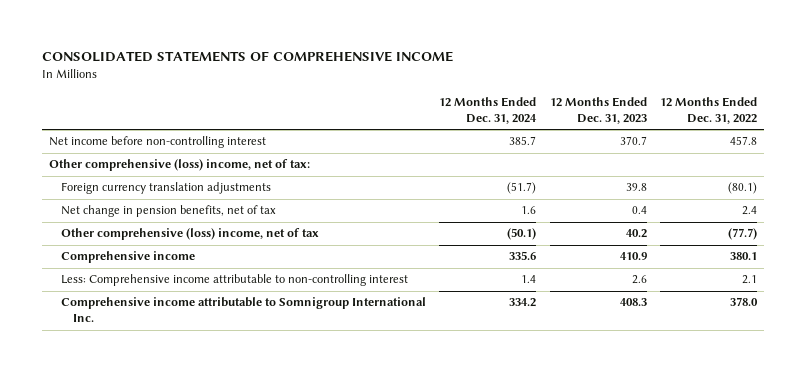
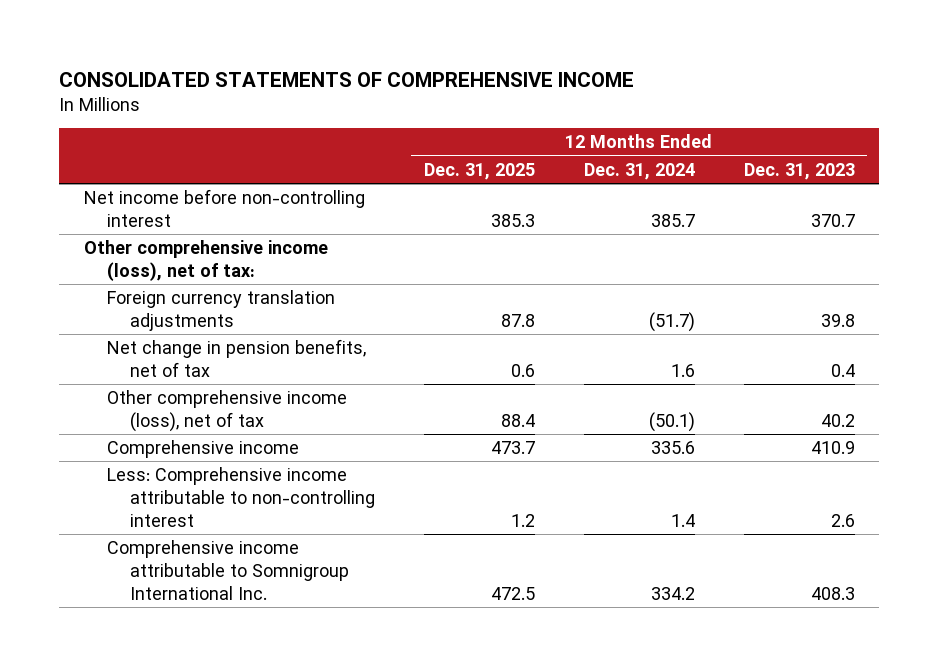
[660,96,758,124] 12 Months Ended Dec. 31, 2022 -> none
none -> [423,162,535,180] Dec. 31, 2025
[49,159,311,172] Other comprehensive (loss) income, net of tax: -> [83,240,328,281] Other comprehensive income (loss), net of tax:
[60,228,319,241] Other comprehensive (loss) income, net of tax -> [106,390,347,432] Other comprehensive income (loss), net of tax

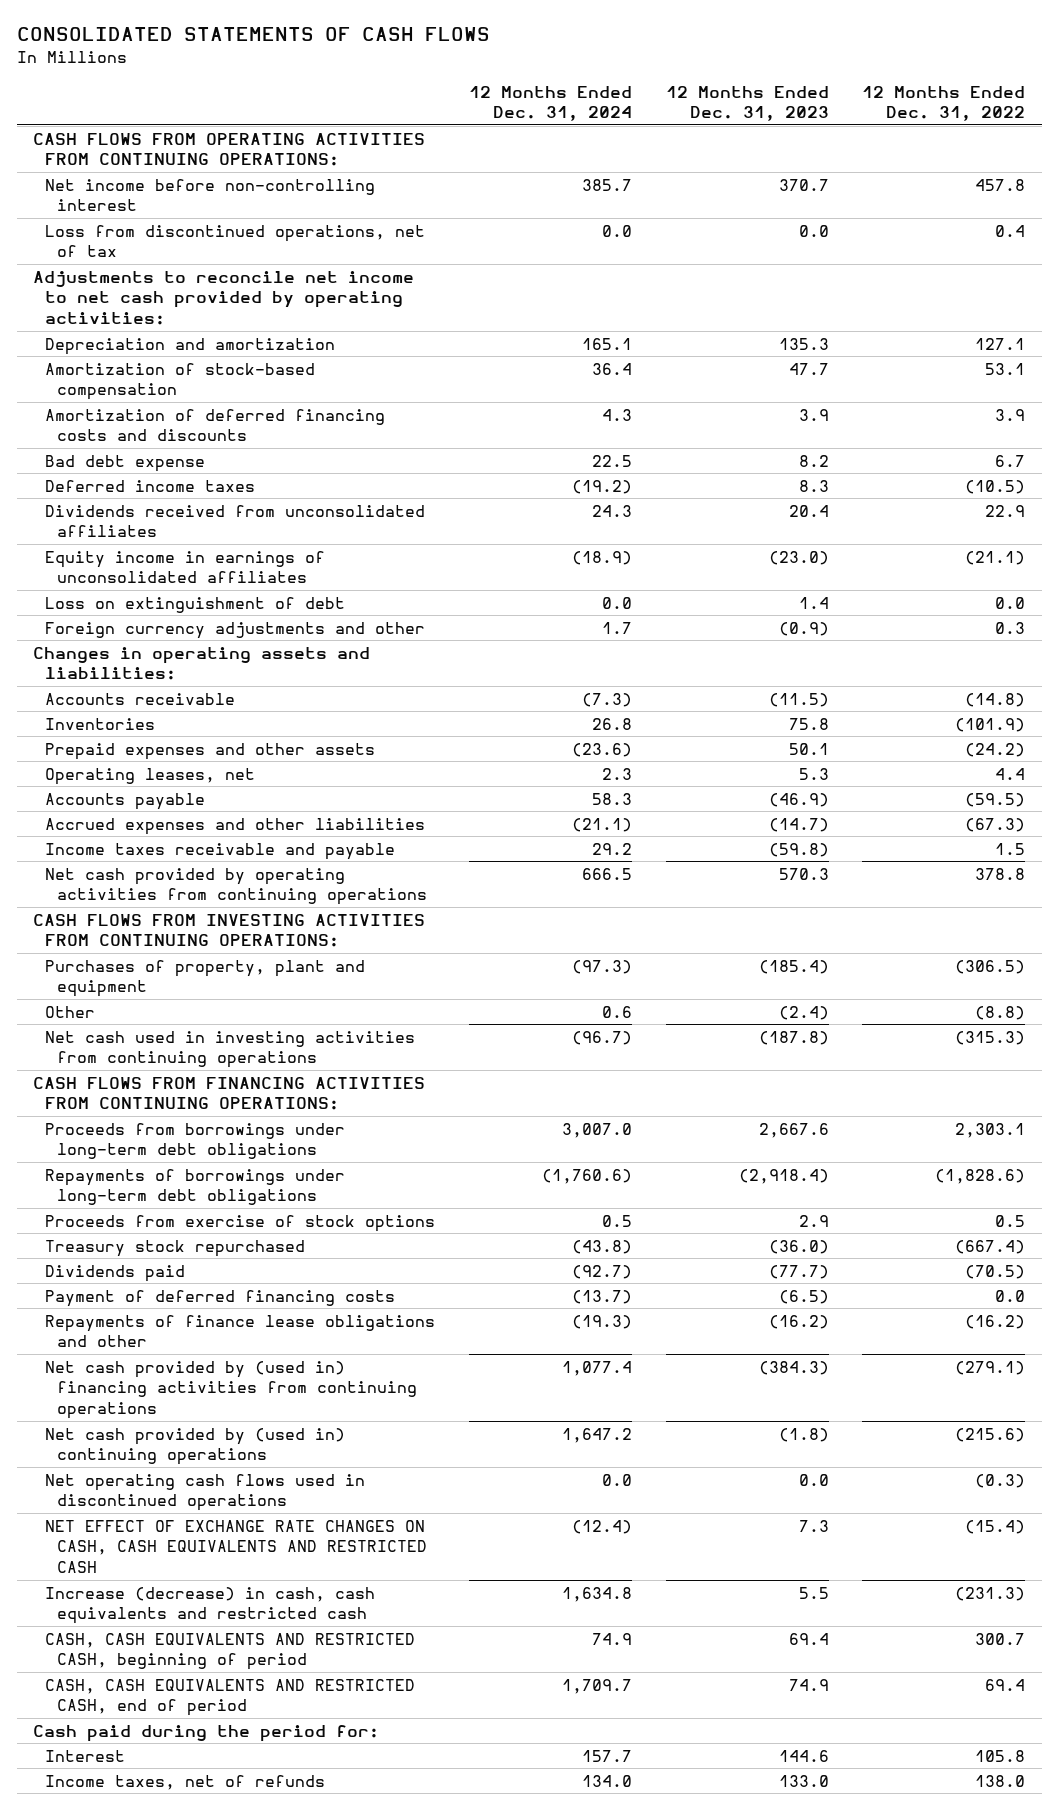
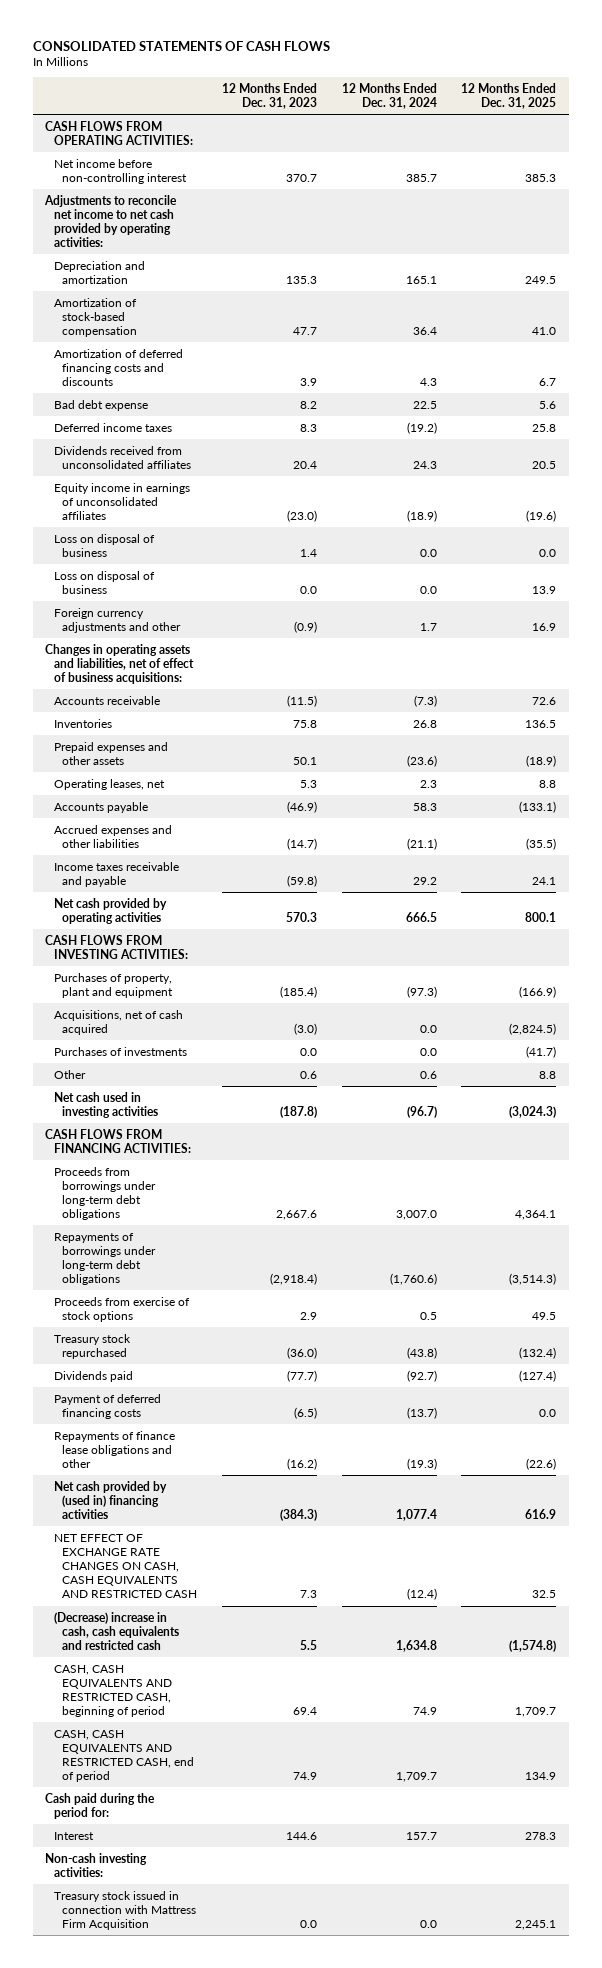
[862,85,1026,122] 12 Months Ended Dec. 31, 2022 -> none
none -> [461,82,557,110] 12 Months Ended Dec. 31, 2025
[33,132,426,167] CASH FLOWS FROM OPERATING ACTIVITIES FROM CONTINUING OPERATIONS: -> [45,120,193,145] CASH FLOWS FROM OPERATING ACTIVITIES:
[45,224,426,258] Loss from discontinued operations, net of tax -> none
[45,596,346,613] Loss on extinguishment of debt -> [53,533,155,557] Loss on disposal of business
none -> [53,570,155,594] Loss on disposal of business
[33,646,371,681] Changes in operating assets and liabilities: -> [45,643,194,684] Changes in operating assets and liabilities, net of effect of business acquisitions:
[45,867,428,906] Net cash provided by operating activities from continuing operations -> [53,897,167,924] Net cash provided by operating activities
[33,913,426,948] CASH FLOWS FROM INVESTING ACTIVITIES FROM CONTINUING OPERATIONS: -> [45,934,188,959] CASH FLOWS FROM INVESTING ACTIVITIES:
none -> [53,1009,183,1035] Acquisitions, net of cash acquired
none -> [53,1046,187,1056] Purchases of investments
[778,1005,829,1020] (2.4) -> [299,1070,317,1079] 0.6
[45,1030,416,1069] Net cash used in investing activities from continuing operations -> [53,1091,159,1118] Net cash used in investing activities
[33,1076,426,1111] CASH FLOWS FROM FINANCING ACTIVITIES FROM CONTINUING OPERATIONS: -> [45,1128,191,1153] CASH FLOWS FROM FINANCING ACTIVITIES:
[45,1427,346,1466] Net cash provided by (used in) continuing operations -> none
[45,1473,366,1512] Net operating cash flows used in discontinued operations -> none
[45,1360,418,1419] Net cash provided by (used in) financing activities from continuing operations -> [53,1480,167,1519] Net cash provided by (used in) financing activities
[45,1586,376,1625] Increase (decrease) in cash, cash equivalents and restricted cash -> [53,1611,180,1650] (Decrease) increase in cash, cash equivalents and restricted cash
[45,1774,326,1790] Income taxes, net of refunds -> none
none -> [45,1852,148,1877] Non-cash investing activities:
none -> [53,1890,197,1930] Treasury stock issued in connection with Mattress Firm Acquisition

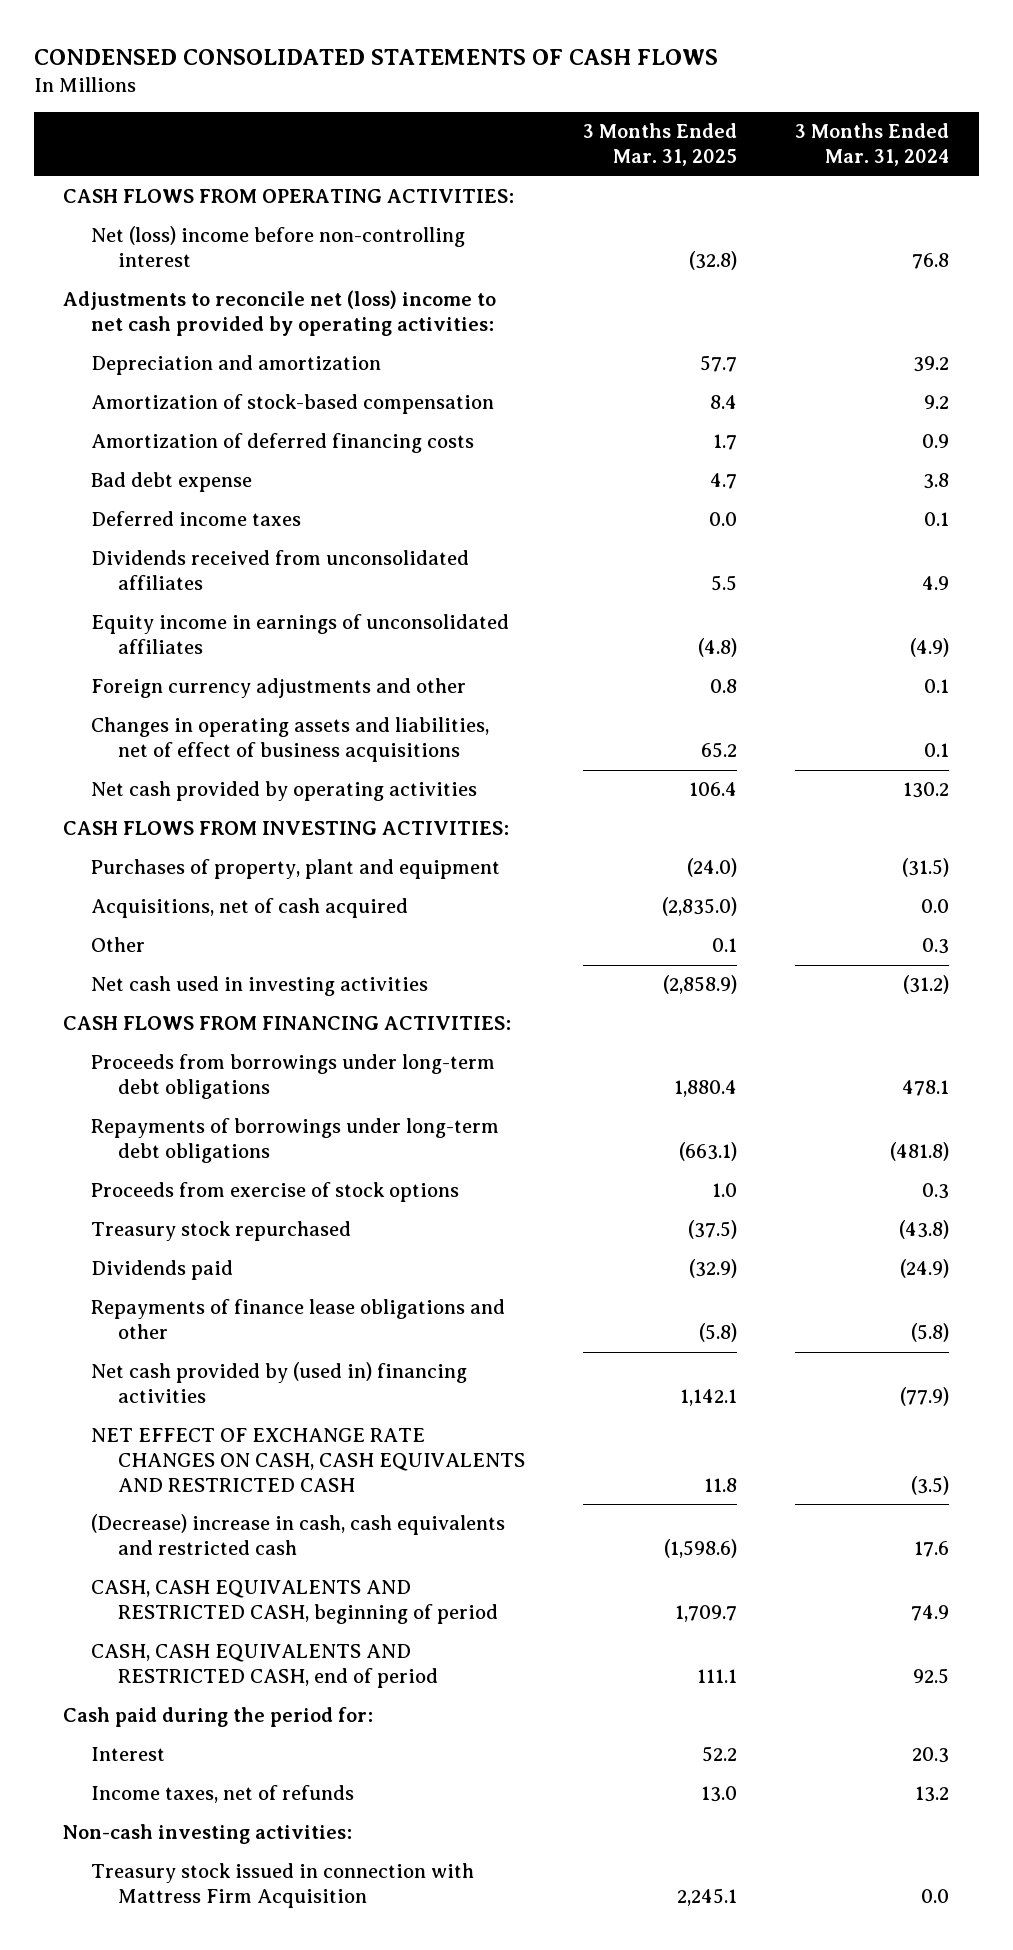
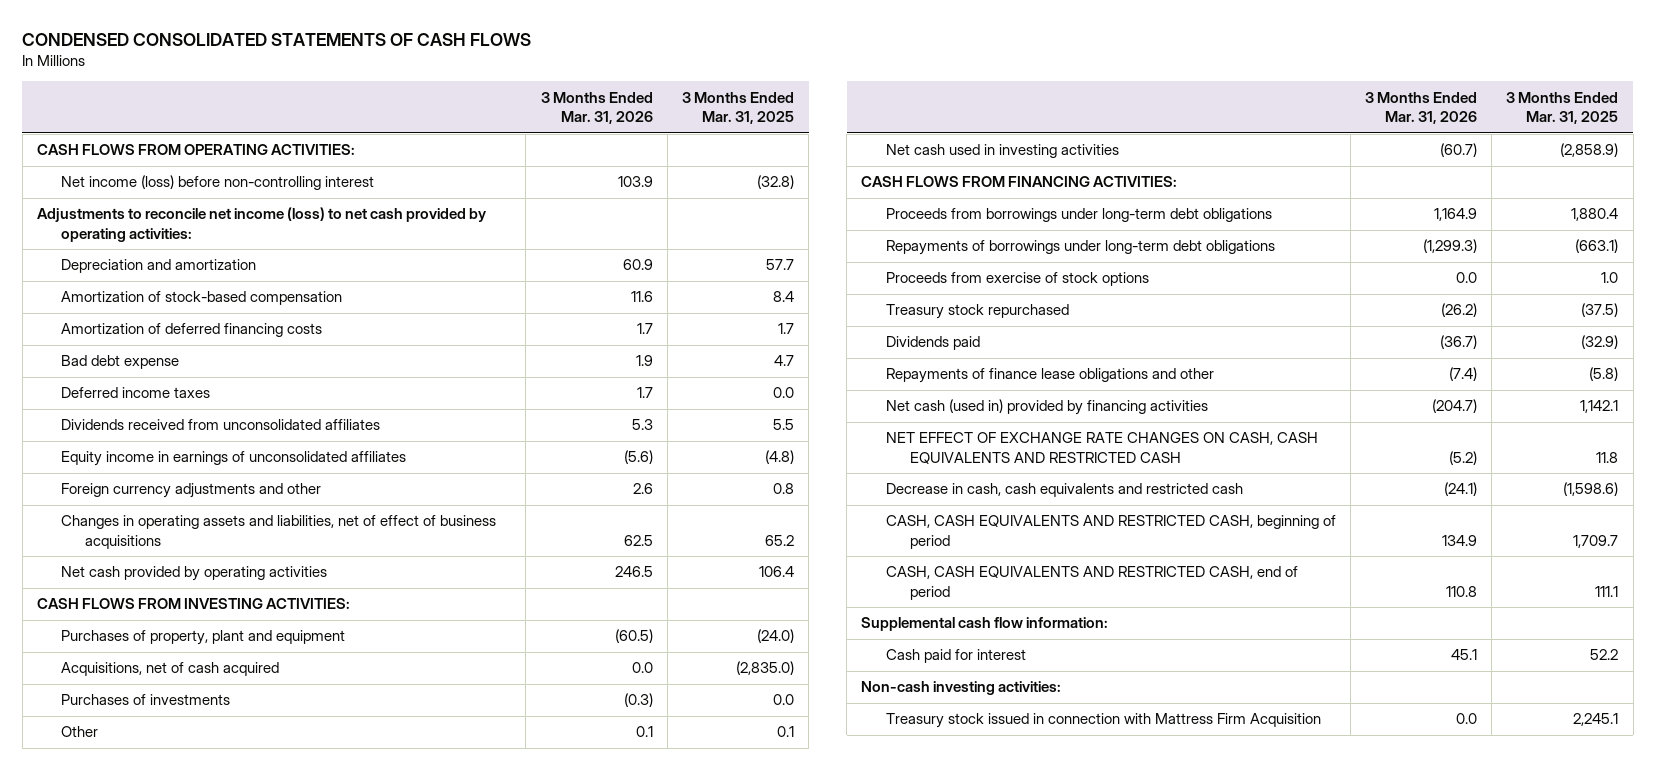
[795,123,950,166] 3 Months Ended Mar. 31, 2024 -> none
none -> [540,91,653,125] 3 Months Ended Mar. 31, 2026
[90,226,465,268] Net (loss) income before non-controlling interest -> [61,175,375,191] Net income (loss) before non-controlling interest
[63,290,497,337] Adjustments to reconcile net (loss) income to net cash provided by operating activities: -> [36,207,486,242] Adjustments to reconcile net income (loss) to net cash provided by operating activities:
none -> [61,694,231,706] Purchases of investments
[90,1362,467,1404] Net cash provided by (used in) financing activities -> [885,399,1208,416] Net cash (used in) provided by financing activities
[90,1514,505,1556] (Decrease) increase in cash, cash equivalents and restricted cash -> [885,483,1243,498] Decrease in cash, cash equivalents and restricted cash
[63,1707,374,1728] Cash paid during the period for: -> none
[90,1785,354,1804] Income taxes, net of refunds -> none
none -> [861,617,1109,632] Supplemental cash flow information:
[90,1747,165,1762] Interest -> [885,649,1026,664] Cash paid for interest

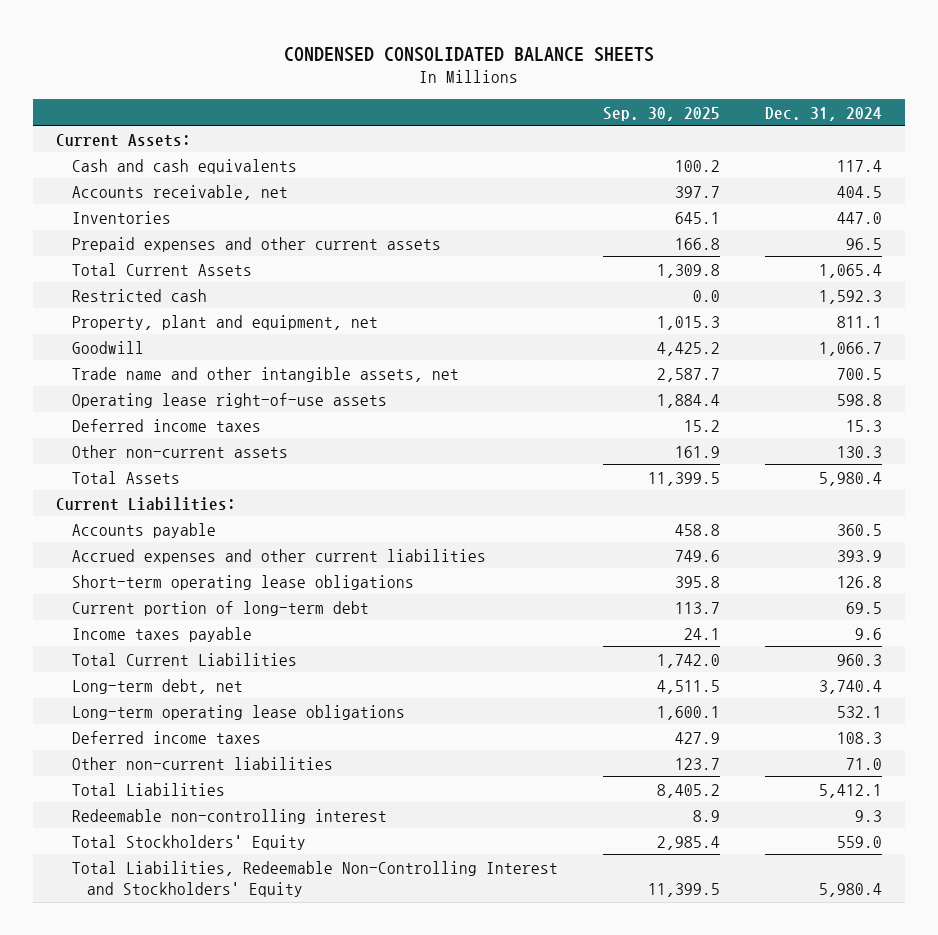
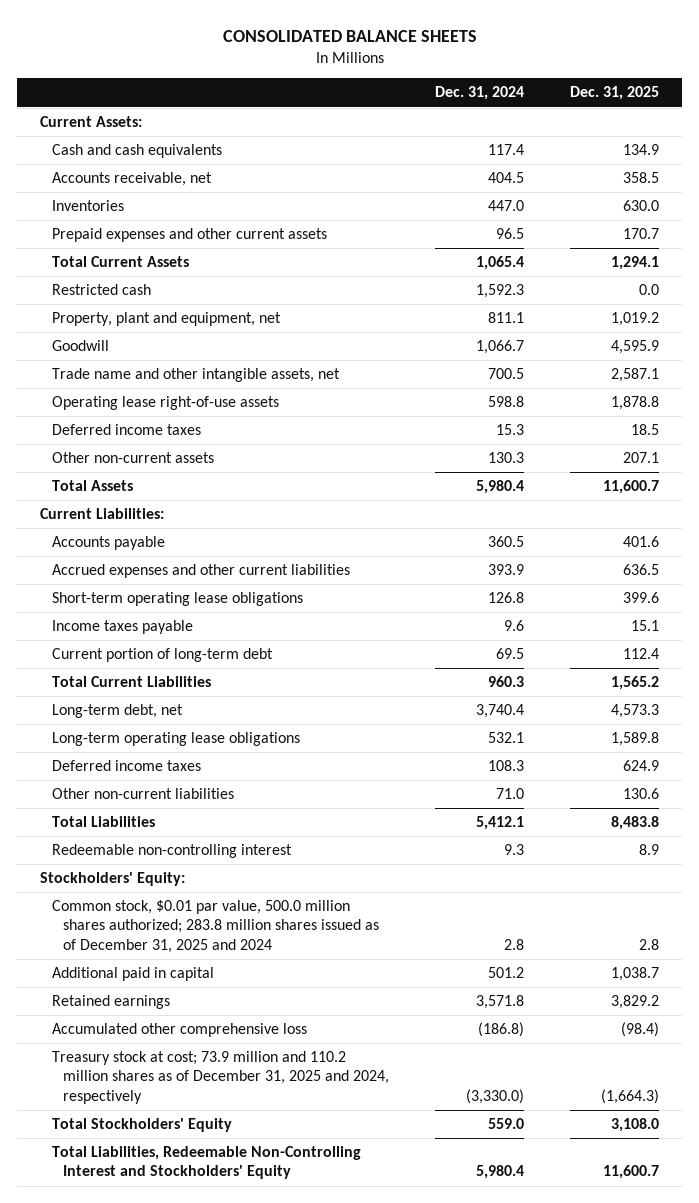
[284,46,655,62] CONDENSED CONSOLIDATED BALANCE SHEETS -> [222,29,477,42] CONSOLIDATED BALANCE SHEETS
[602,106,720,121] Sep. 30, 2025 -> none
none -> [569,86,659,101] Dec. 31, 2025
[71,600,369,616] Current portion of long-term debt -> [51,648,273,663] Current portion of long-term debt
none -> [40,872,186,887] Stockholders' Equity:
none -> [51,900,379,953] Common stock, $0.01 par value, 500.0 million shares authorized; 283.8 million shares issued as of December 31, 2025 and 2024
none -> [51,967,214,982] Additional paid in capital
none -> [51,995,170,1010] Retained earnings
none -> [51,1023,307,1038] Accumulated other comprehensive loss
none -> [51,1051,389,1104] Treasury stock at cost; 73.9 million and 110.2 million shares as of December 31, 2025 and 2024, respectively

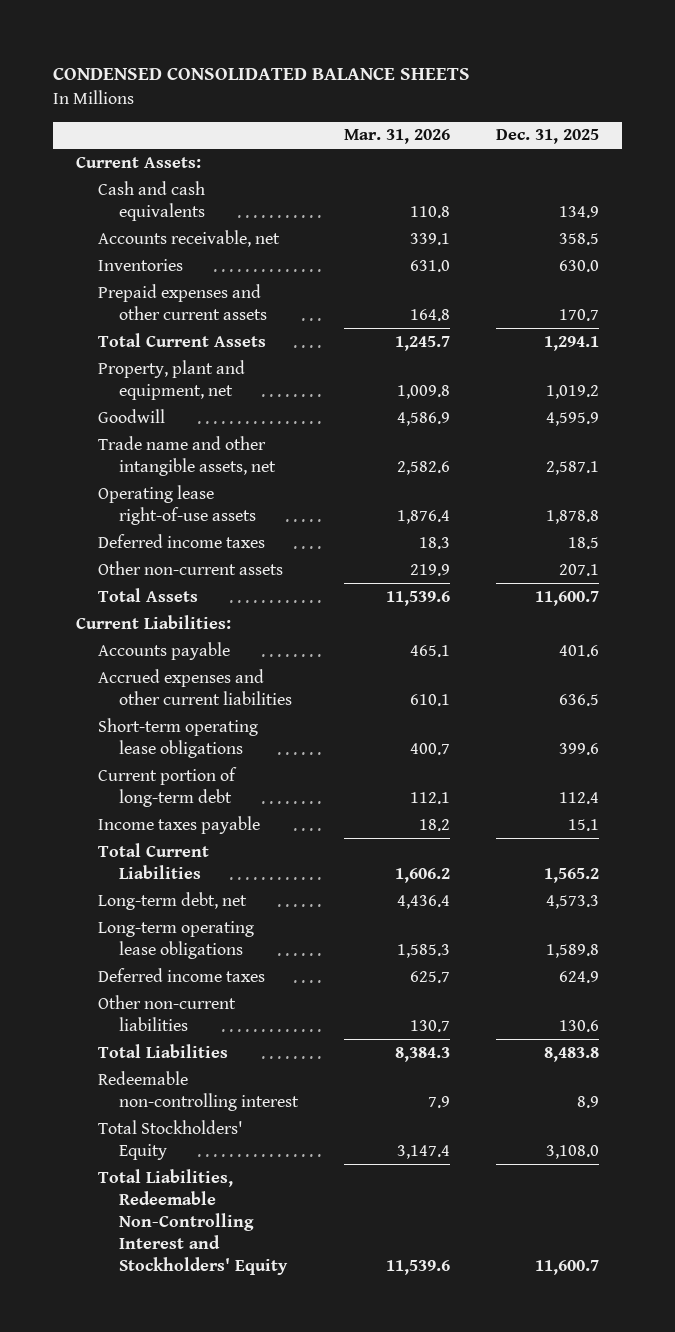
[222,29,477,42] CONSOLIDATED BALANCE SHEETS -> [53,67,471,81] CONDENSED CONSOLIDATED BALANCE SHEETS
[434,86,524,101] Dec. 31, 2024 -> none
none -> [344,129,451,145] Mar. 31, 2026
[51,284,151,296] Restricted cash -> none
[51,620,193,635] Income taxes payable -> [97,815,260,834] Income taxes payable
[40,872,186,887] Stockholders' Equity: -> none
[51,900,379,953] Common stock, $0.01 par value, 500.0 million shares authorized; 283.8 million shares issued as of December 31, 2025 and 2024 -> none
[51,967,214,982] Additional paid in capital -> none
[51,995,170,1010] Retained earnings -> none
[51,1023,307,1038] Accumulated other comprehensive loss -> none
[51,1051,389,1104] Treasury stock at cost; 73.9 million and 110.2 million shares as of December 31, 2025 and 2024, respectively -> none

